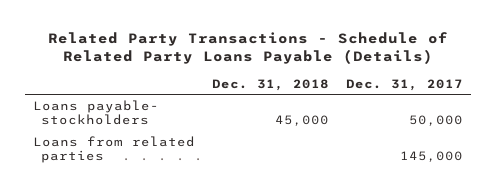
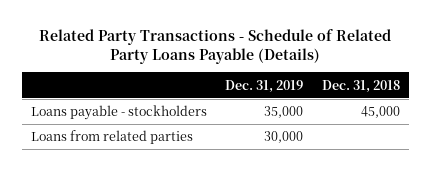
[345,78,463,91] Dec. 31, 2017 -> none
none -> [225,79,304,93] Dec. 31, 2019
[33,99,160,126] Loans payable- stockholders -> [30,105,207,121] Loans payable - stockholders

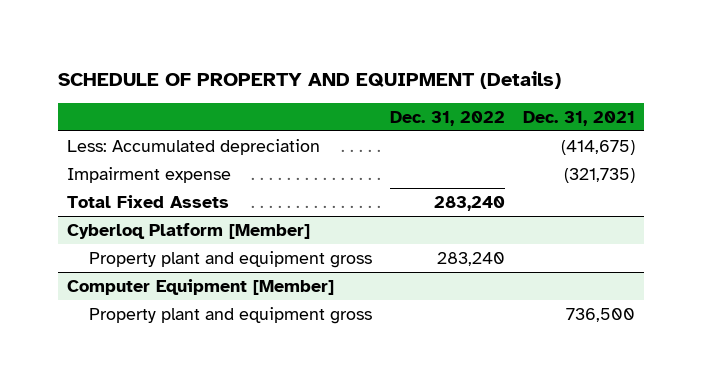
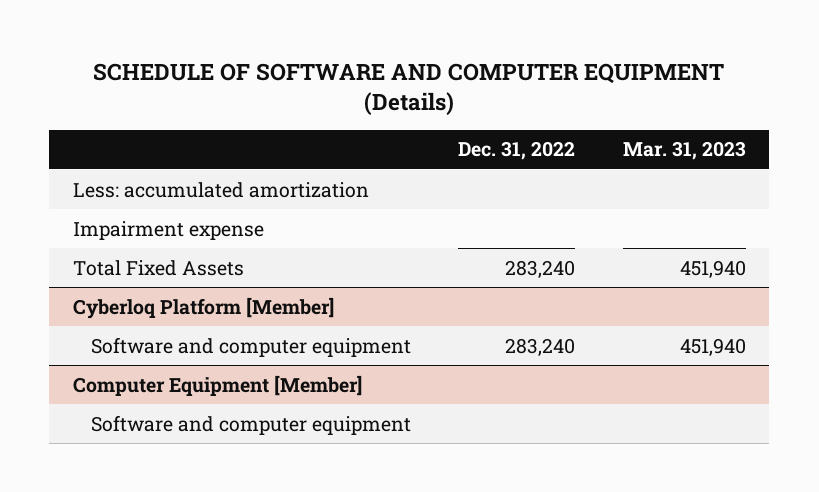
[58,70,562,89] SCHEDULE OF PROPERTY AND EQUIPMENT (Details) -> [93,62,725,116] SCHEDULE OF SOFTWARE AND COMPUTER EQUIPMENT (Details)
[522,110,635,126] Dec. 31, 2021 -> none
none -> [622,141,746,161] Mar. 31, 2023
[67,138,321,155] Less: Accumulated depreciation -> [72,181,369,198] Less: accumulated amortization
[89,250,373,268] Property plant and equipment gross -> [90,336,411,357] Software and computer equipment
[89,306,373,324] Property plant and equipment gross -> [90,414,411,435] Software and computer equipment

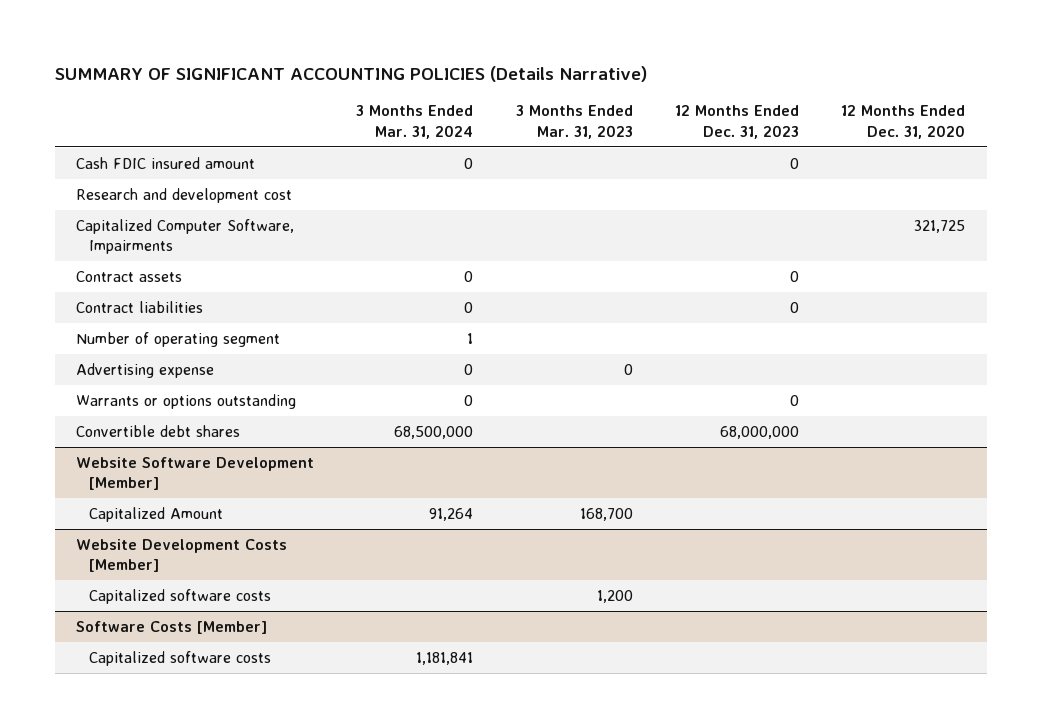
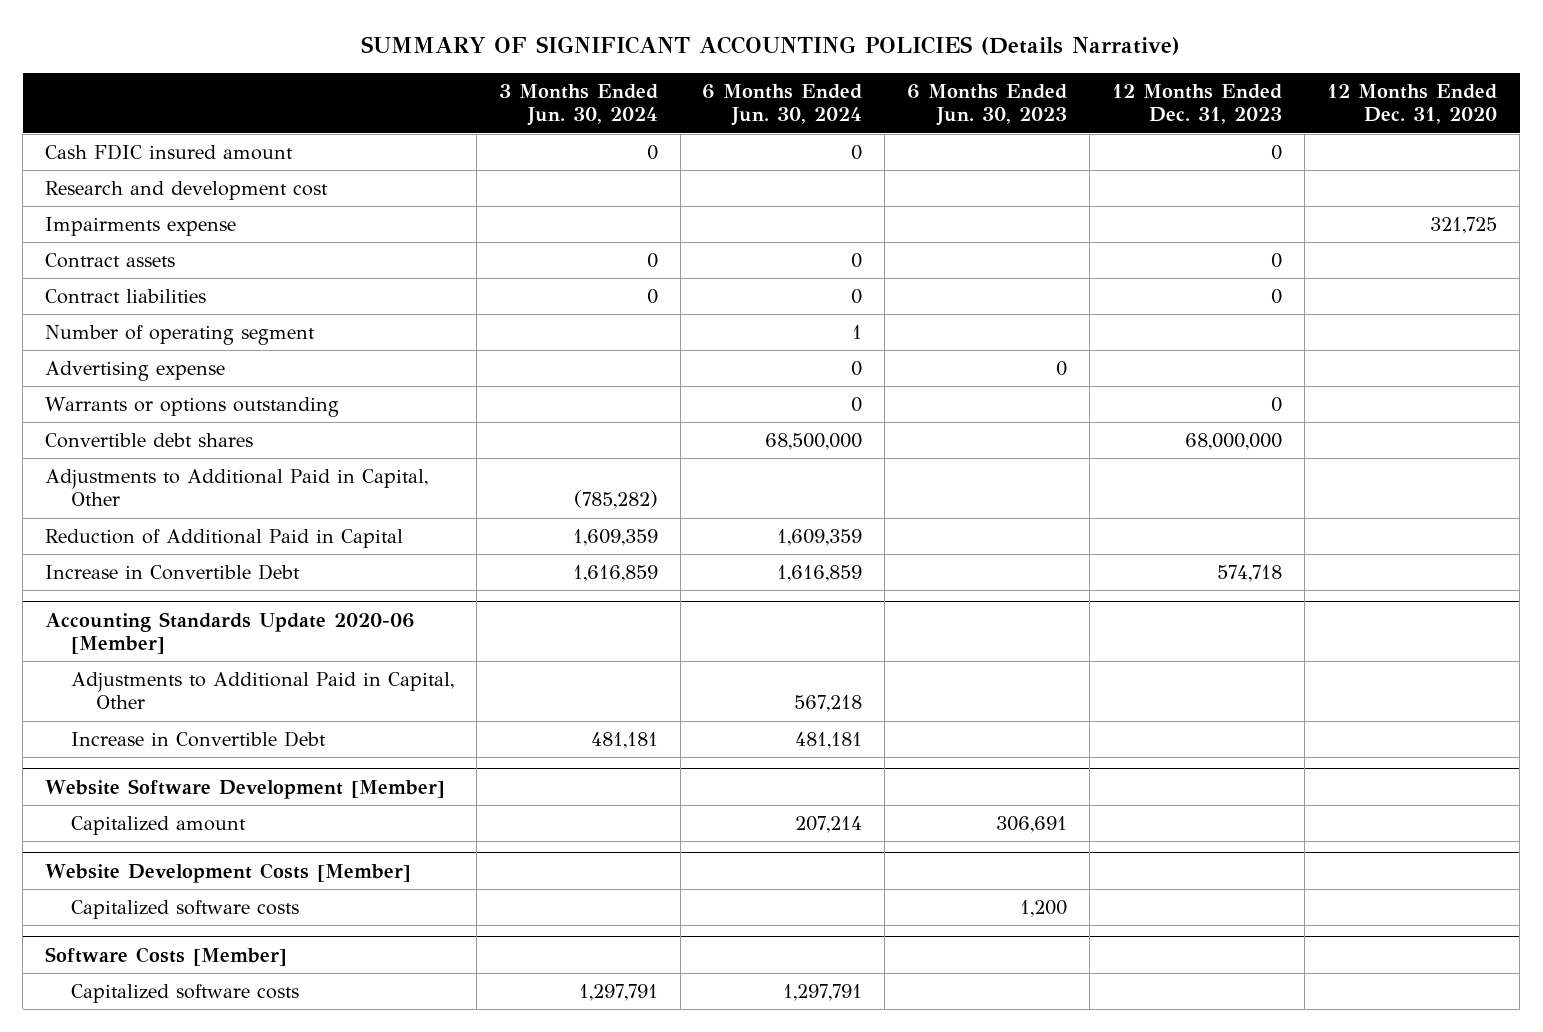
[356,105,474,139] 3 Months Ended Mar. 31, 2024 -> none
[515,105,633,139] 3 Months Ended Mar. 31, 2023 -> none
none -> [498,84,658,127] 3 Months Ended Jun. 30, 2024
none -> [702,84,863,127] 6 Months Ended Jun. 30, 2024
none -> [907,84,1068,127] 6 Months Ended Jun. 30, 2023
[76,218,295,255] Capitalized Computer Software, Impairments -> [45,217,237,237] Impairments expense
none -> [45,469,429,507] Adjustments to Additional Paid in Capital, Other
none -> [45,529,404,549] Reduction of Additional Paid in Capital
none -> [45,564,301,581] Increase in Convertible Debt
none -> [45,611,416,654] Accounting Standards Update 2020-06 [Member]
none -> [70,672,454,710] Adjustments to Additional Paid in Capital, Other
none -> [70,731,326,748] Increase in Convertible Debt
[88,506,223,522] Capitalized Amount -> [70,816,246,836] Capitalized amount

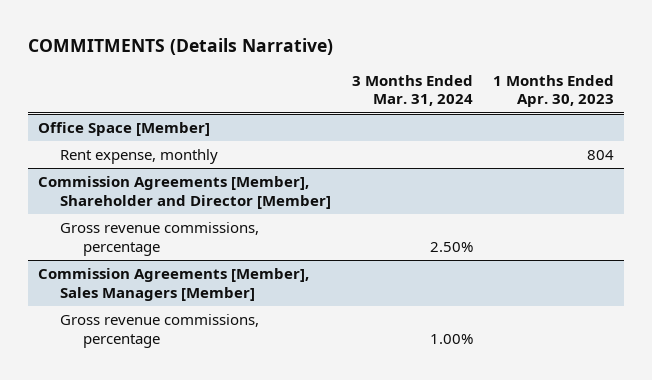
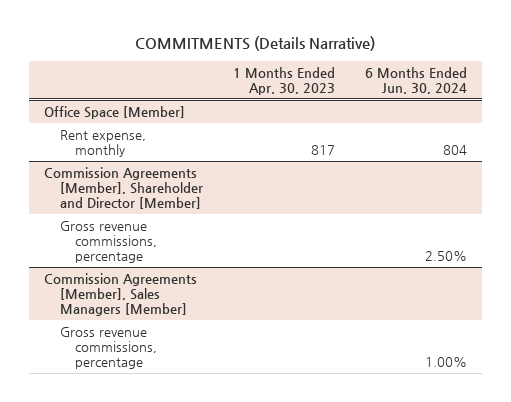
[351,74,473,107] 3 Months Ended Mar. 31, 2024 -> none
none -> [365,66,468,94] 6 Months Ended Jun. 30, 2024
[586,150,614,161] 804 -> [310,144,335,155] 817

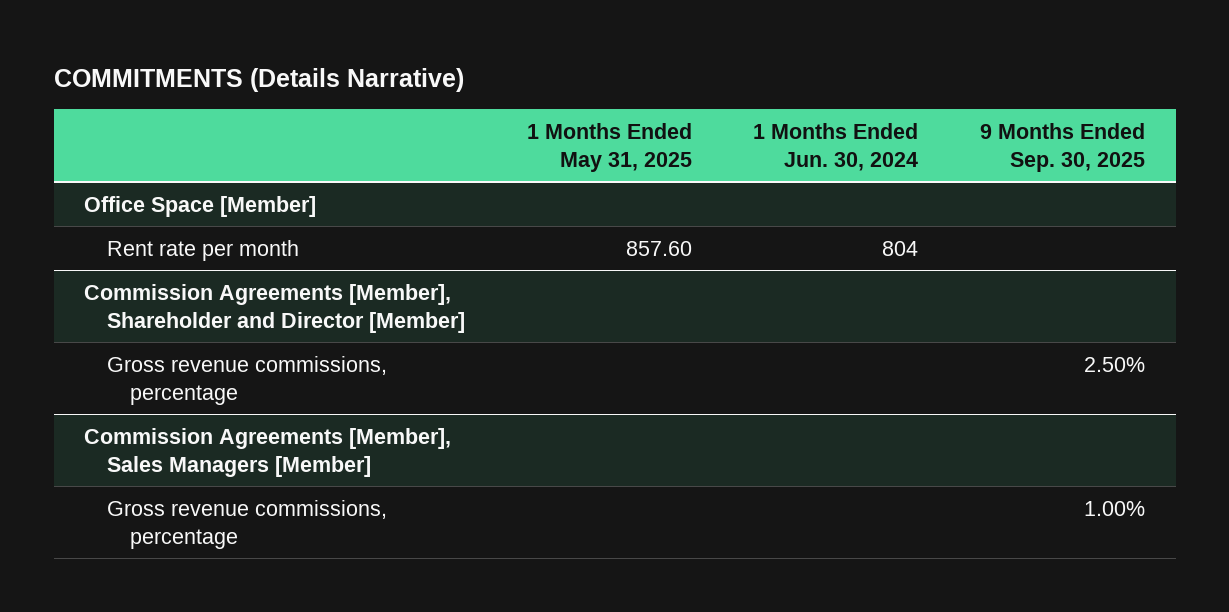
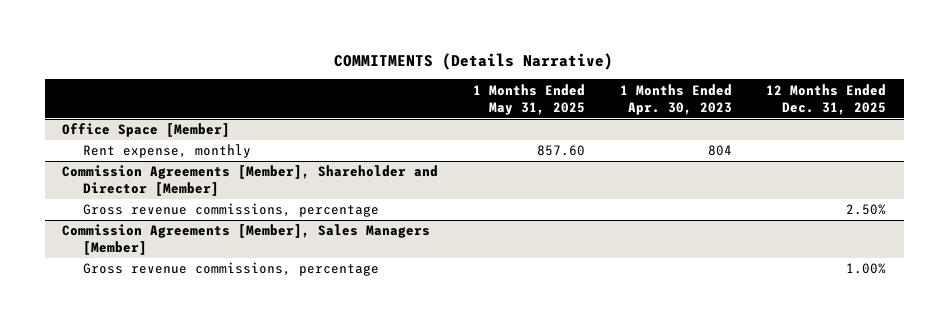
[753,122,919,171] 1 Months Ended Jun. 30, 2024 -> none
[980,122,1146,172] 9 Months Ended Sep. 30, 2025 -> none
none -> [619,83,732,115] 1 Months Ended Apr. 30, 2023
none -> [766,83,887,115] 12 Months Ended Dec. 31, 2025
[107,239,300,261] Rent rate per month -> [83,144,252,159] Rent expense, monthly

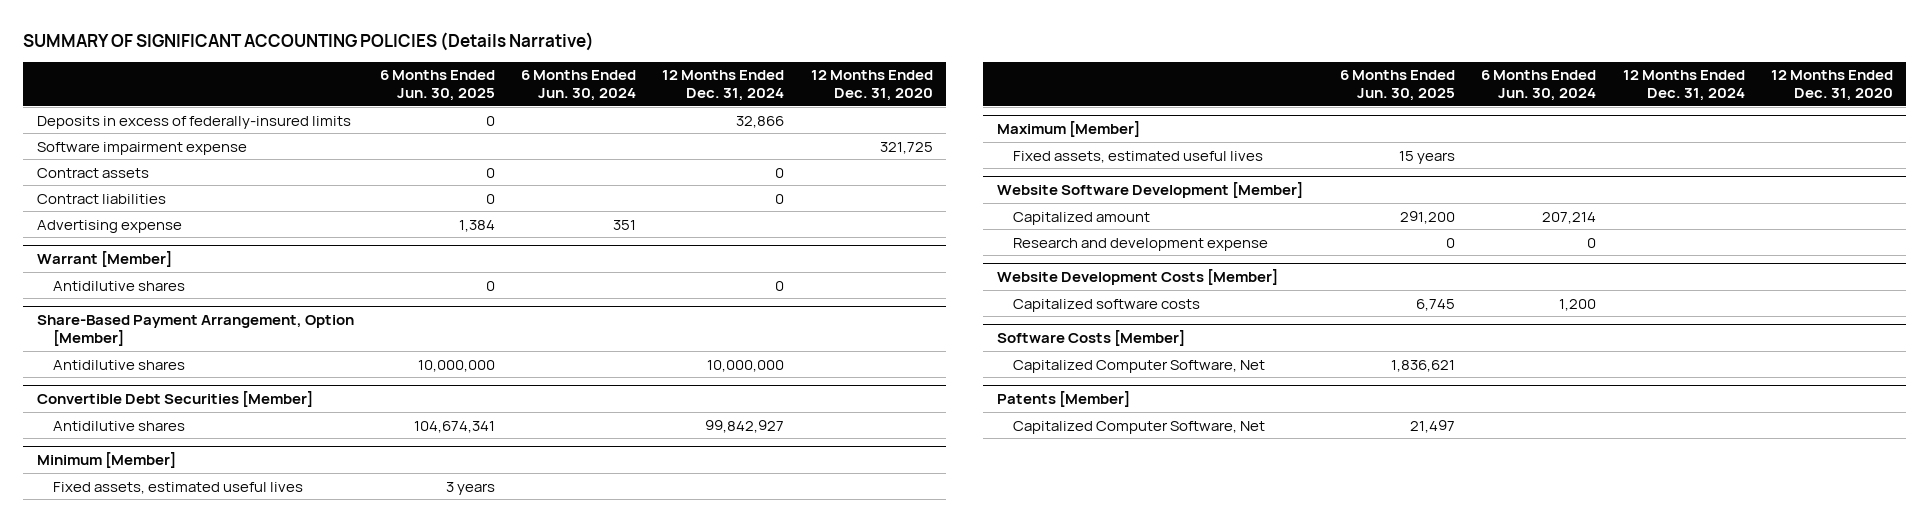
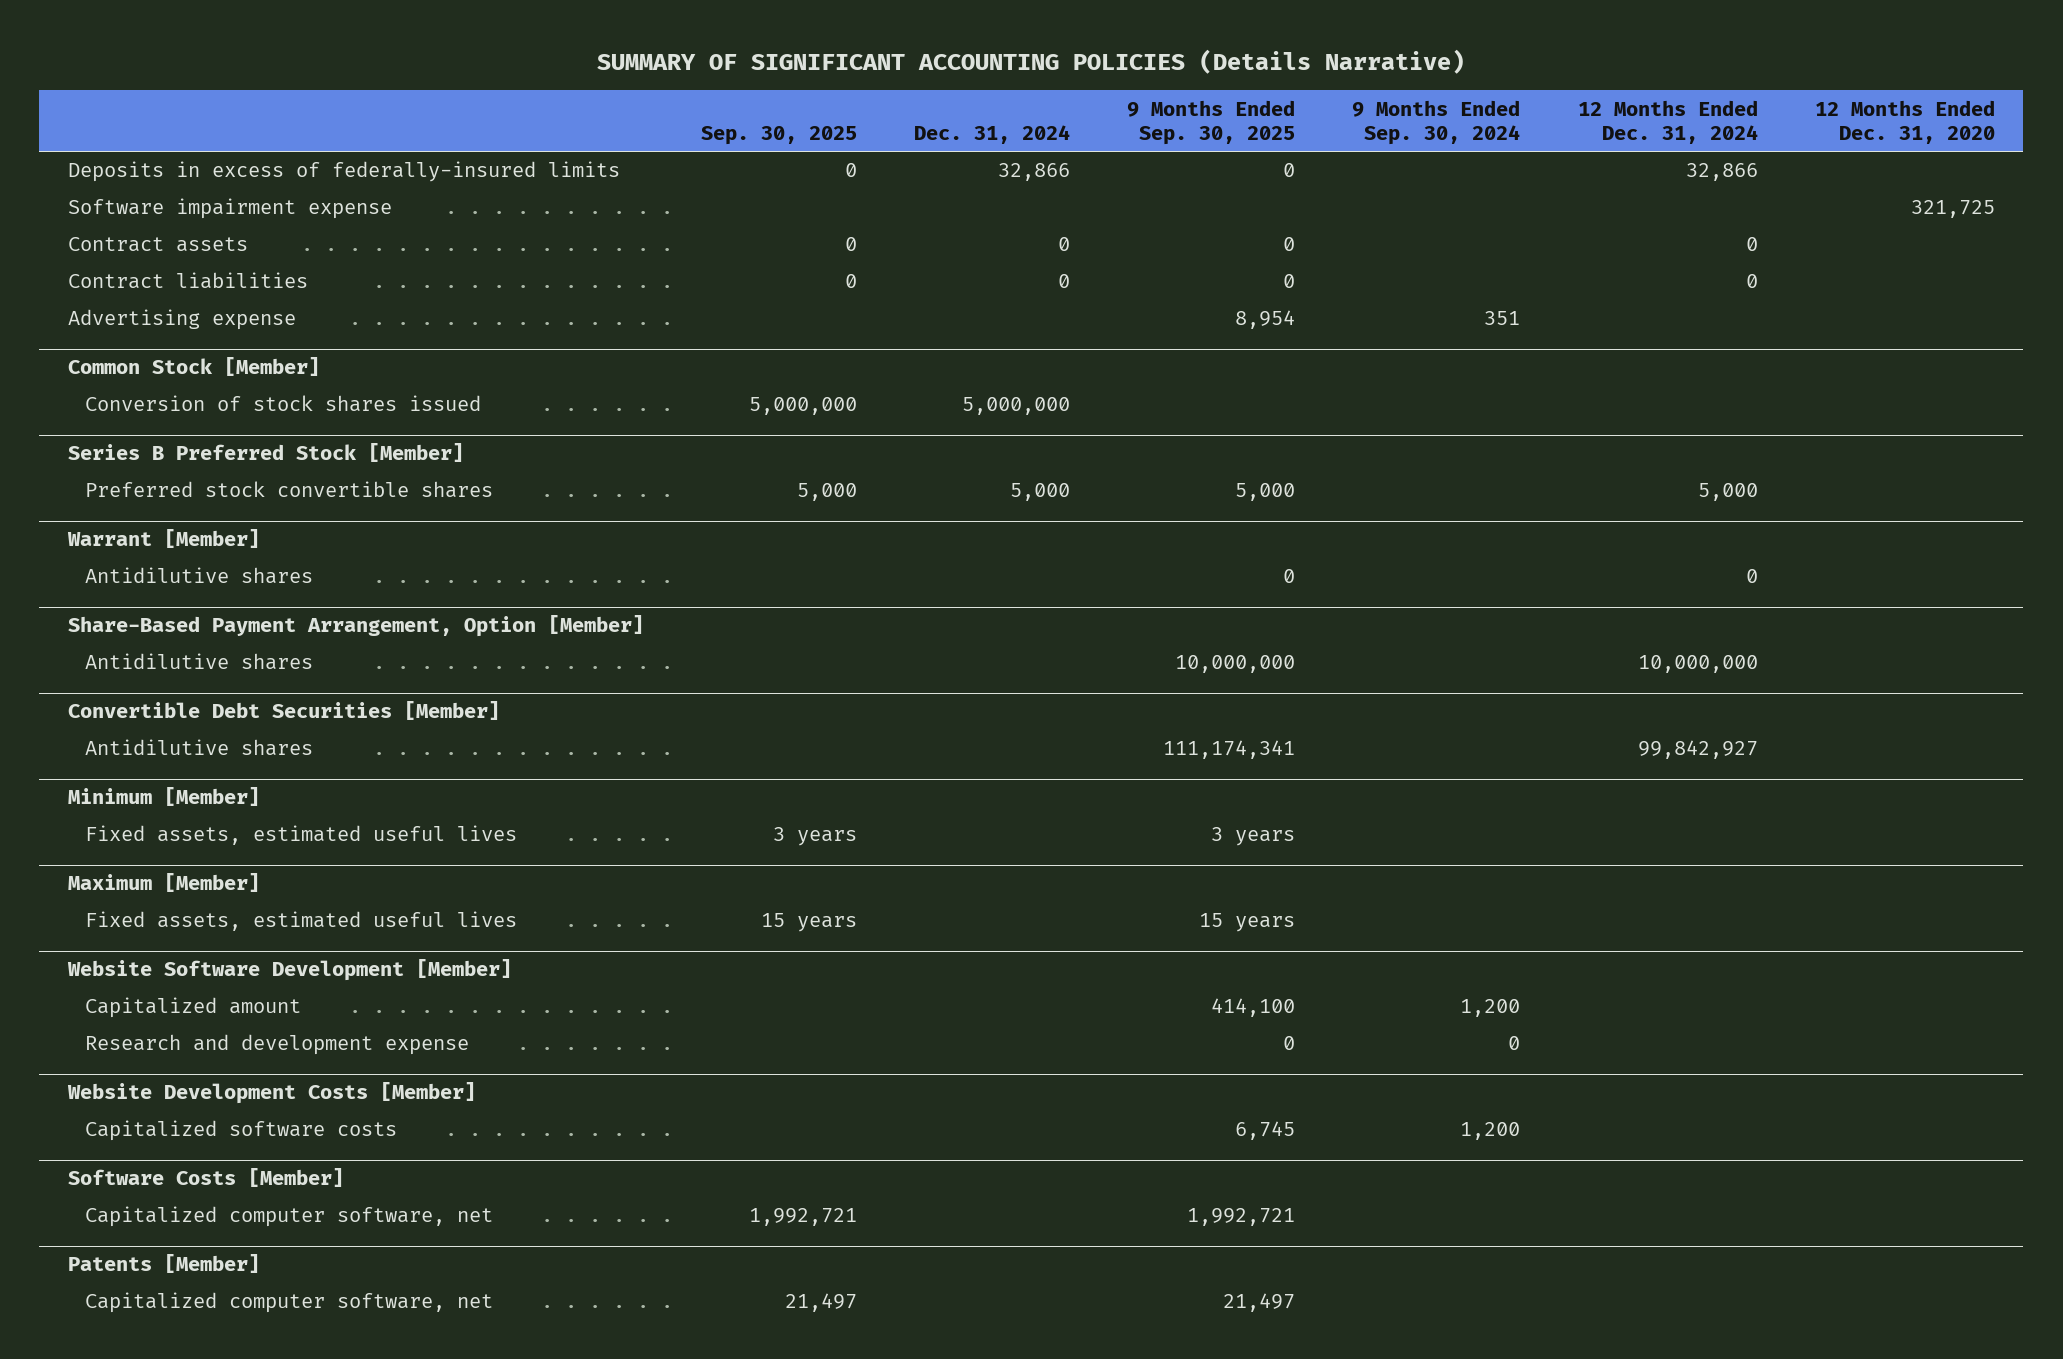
[379,70,495,101] 6 Months Ended Jun. 30, 2025 -> none
[521,70,637,101] 6 Months Ended Jun. 30, 2024 -> none
none -> [701,125,858,145] Sep. 30, 2025
none -> [914,124,1071,144] Dec. 31, 2024
none -> [1127,99,1296,145] 9 Months Ended Sep. 30, 2025
none -> [1352,99,1521,145] 9 Months Ended Sep. 30, 2024
none -> [67,357,320,377] Common Stock [Member]
none -> [85,395,482,413] Conversion of stock shares issued
none -> [67,443,464,463] Series B Preferred Stock [Member]
none -> [85,481,494,499] Preferred stock convertible shares
[1013,359,1266,373] Capitalized Computer Software, Net -> [85,1206,494,1228] Capitalized computer software, net
[1013,420,1266,434] Capitalized Computer Software, Net -> [85,1292,494,1314] Capitalized computer software, net

